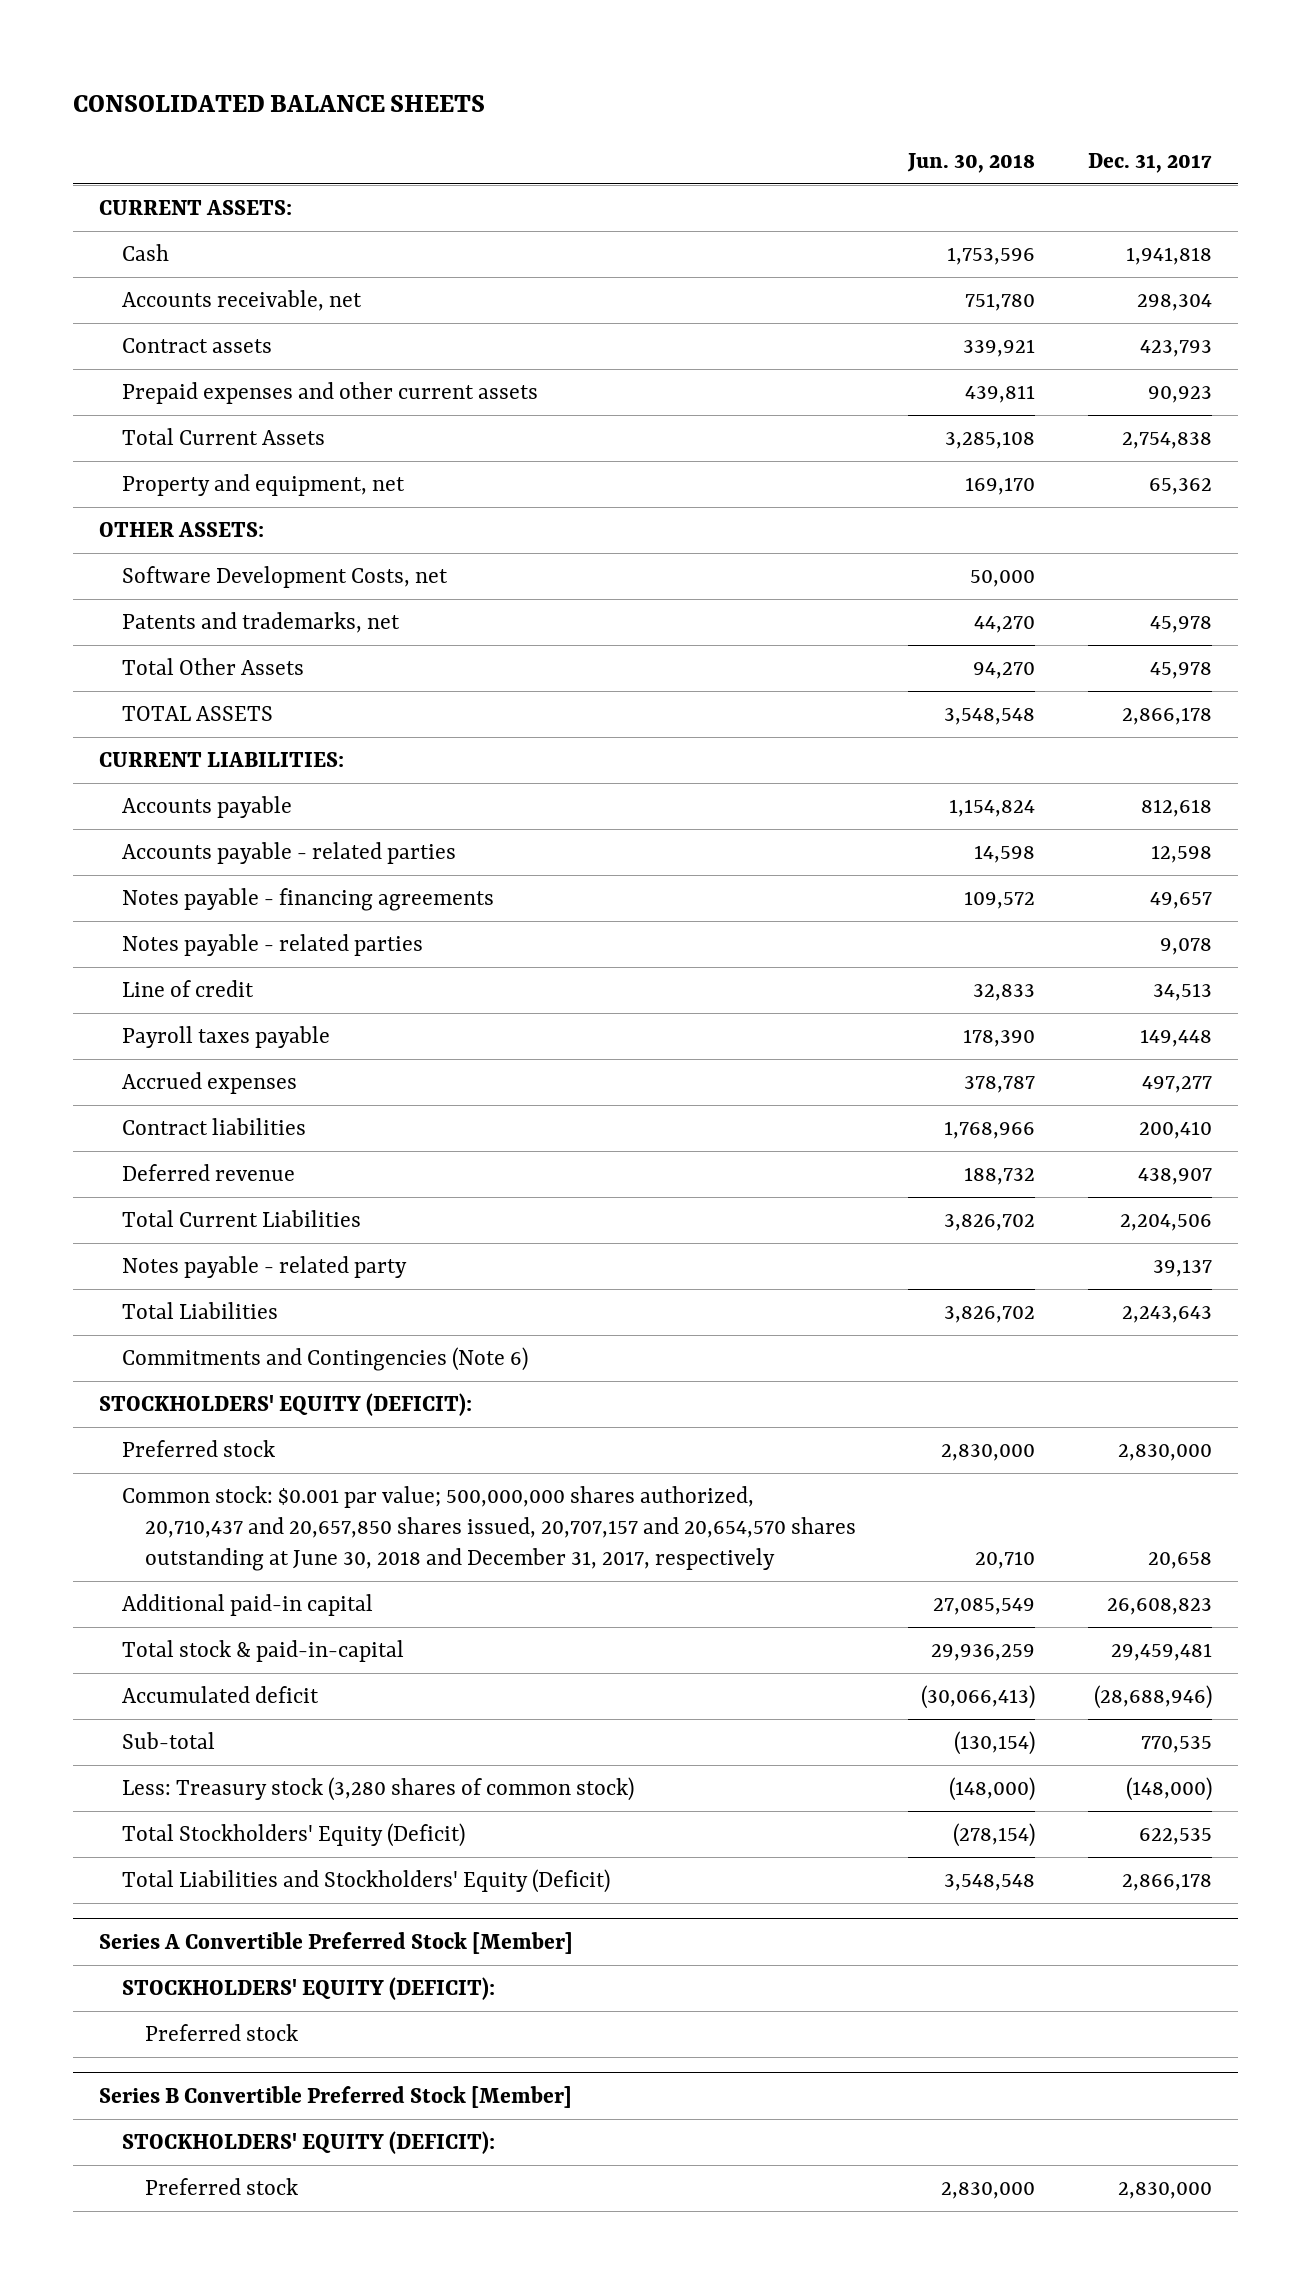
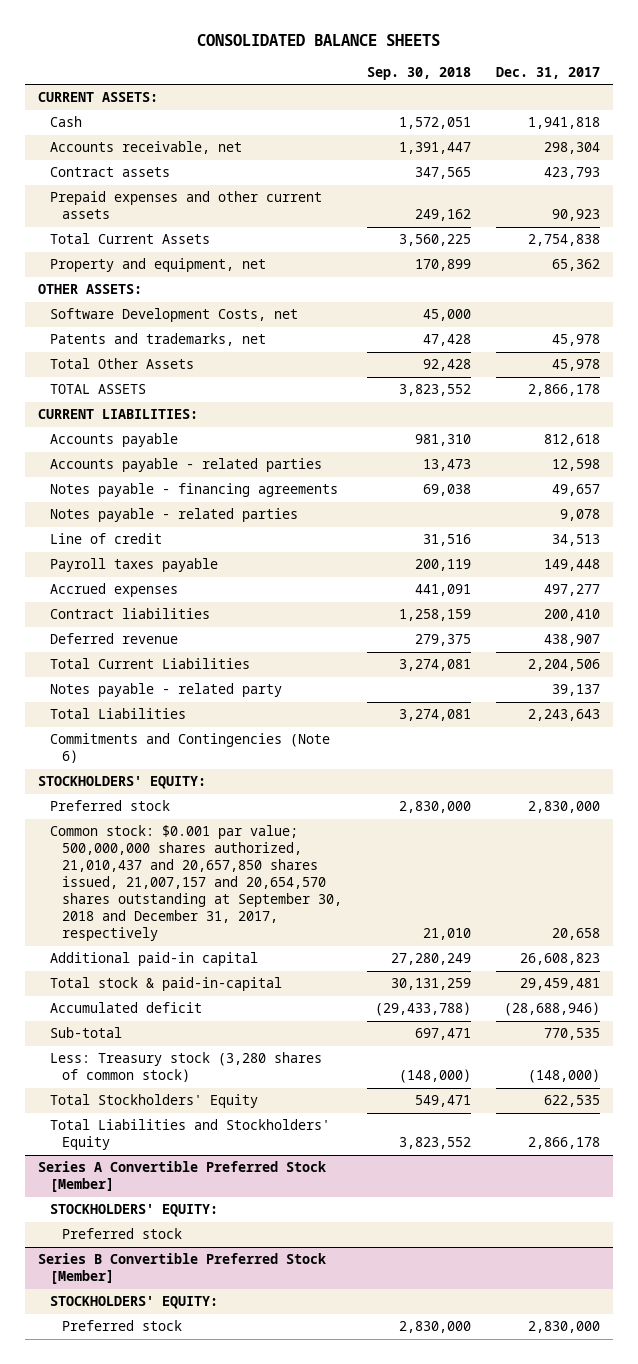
[907,152,1036,173] Jun. 30, 2018 -> none
none -> [367,66,472,80] Sep. 30, 2018
[99,1393,473,1417] STOCKHOLDERS' EQUITY (DEFICIT): -> [37,776,206,790] STOCKHOLDERS' EQUITY:
[122,1486,856,1572] Common stock: $0.001 par value; 500,000,000 shares authorized, 20,710,437 and 20,657,850 shares issued, 20,707,157 and 20,654,570 shares outstanding at June 30, 2018 and December 31, 2017, respectively -> [49,825,343,941] Common stock: $0.001 par value; 500,000,000 shares authorized, 21,010,437 and 20,657,850 shares issued, 21,007,157 and 20,654,570 shares outstanding at September 30, 2018 and December 31, 2017, respectively
[122,1823,466,1848] Total Stockholders' Equity (Deficit) -> [49,1094,258,1109] Total Stockholders' Equity
[122,1869,611,1894] Total Liabilities and Stockholders' Equity (Deficit) -> [49,1119,330,1151] Total Liabilities and Stockholders' Equity
[122,1977,496,2001] STOCKHOLDERS' EQUITY (DEFICIT): -> [49,1204,218,1218] STOCKHOLDERS' EQUITY:
[122,2131,496,2155] STOCKHOLDERS' EQUITY (DEFICIT): -> [49,1296,218,1310] STOCKHOLDERS' EQUITY:

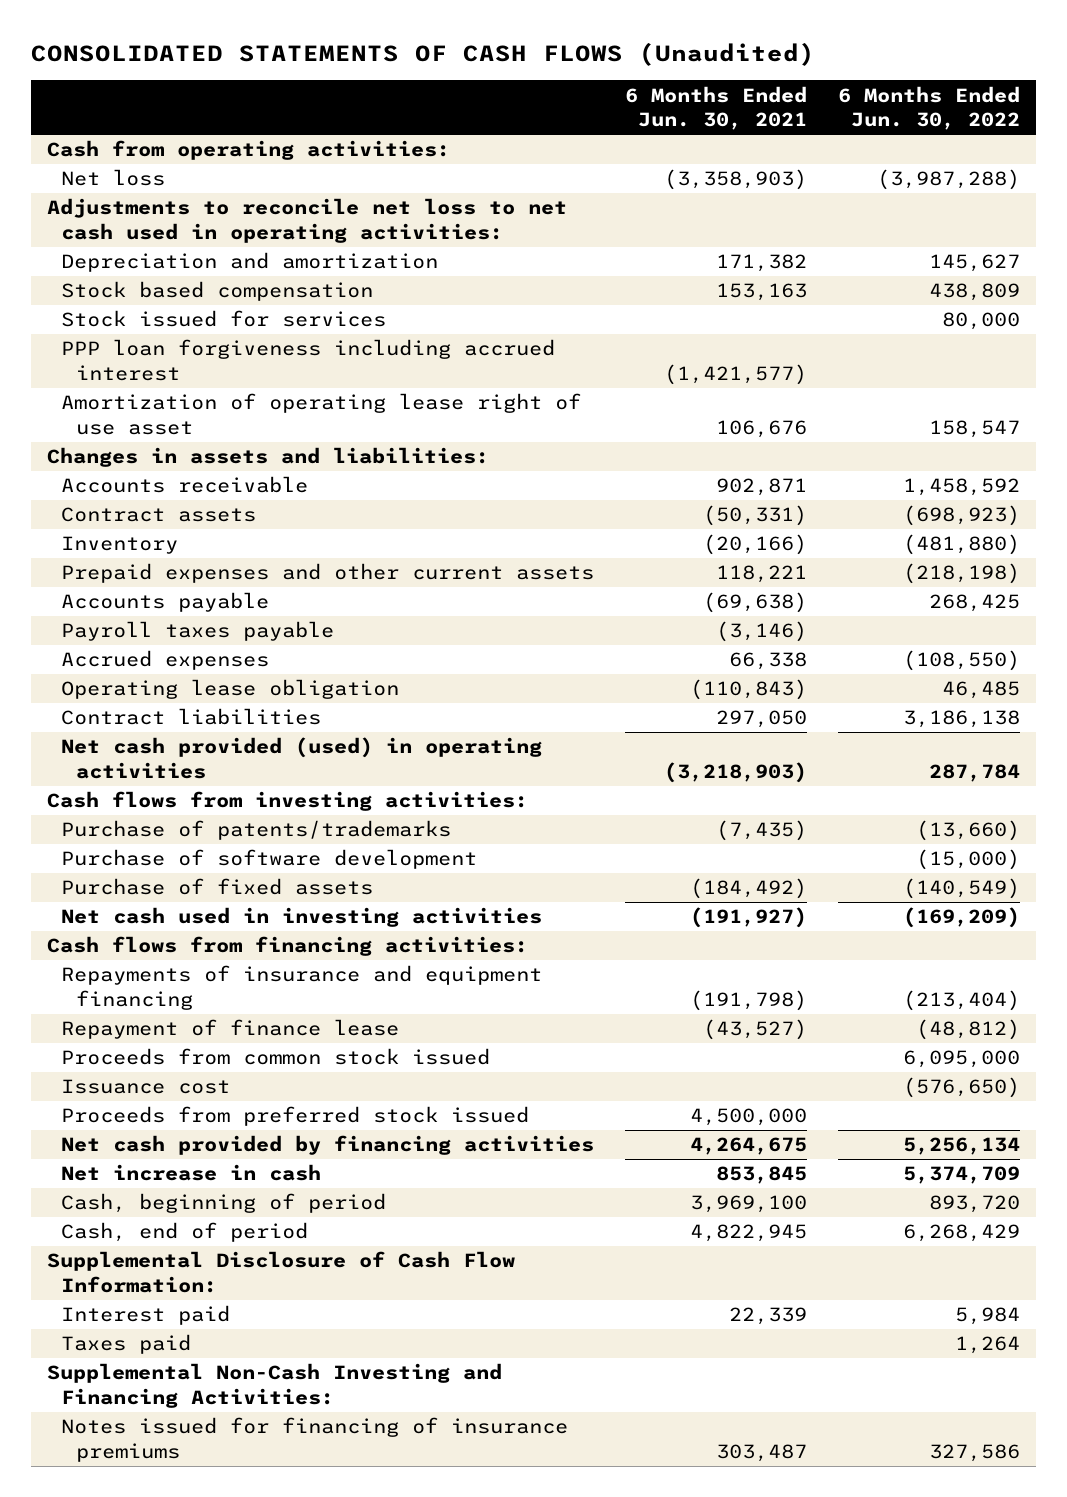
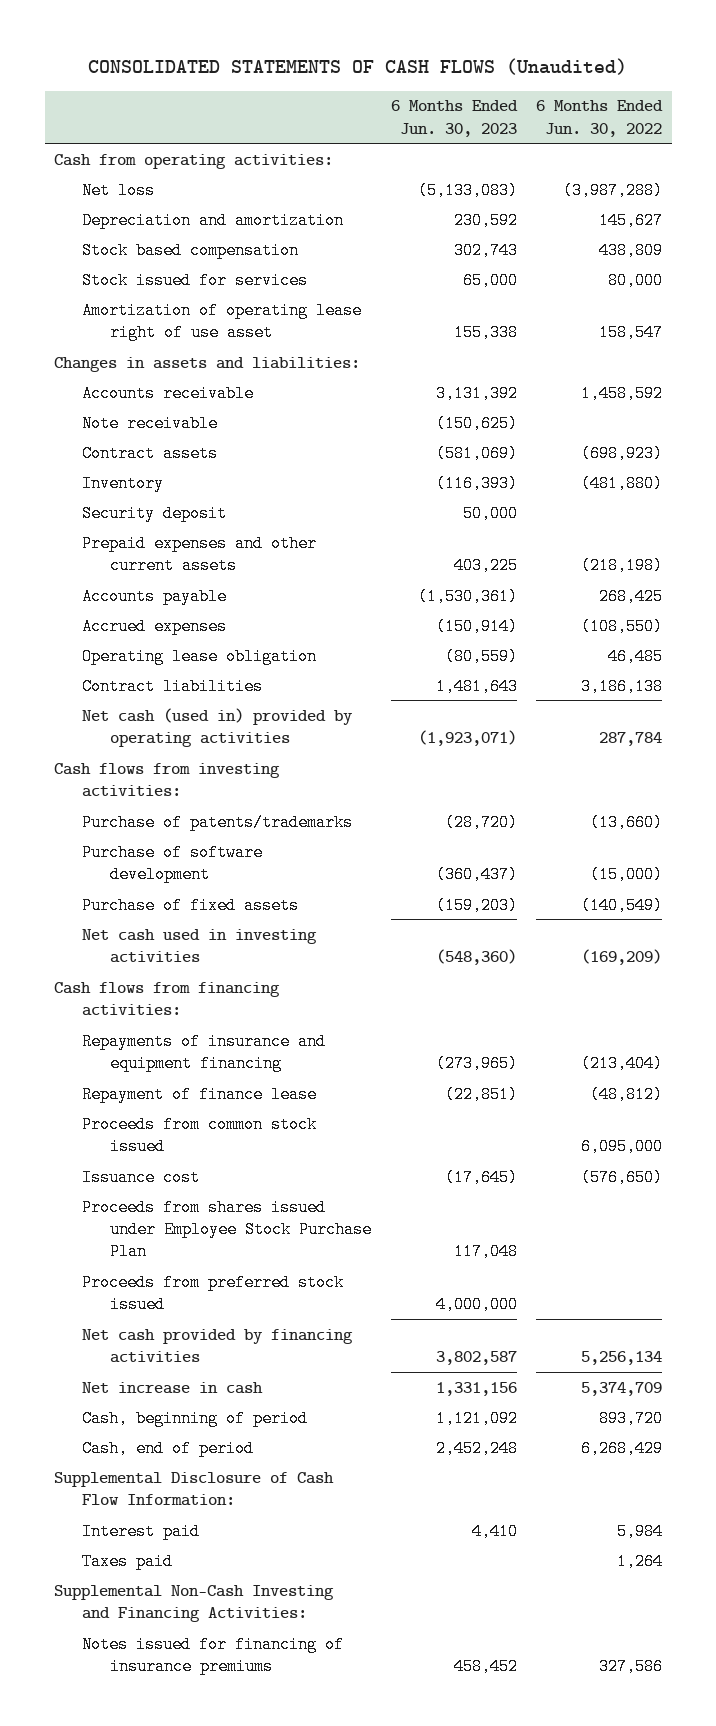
[625,85,808,131] 6 Months Ended Jun. 30, 2021 -> none
none -> [390,100,518,137] 6 Months Ended Jun. 30, 2023
[46,198,567,243] Adjustments to reconcile net loss to net cash used in operating activities: -> none
[61,339,556,381] PPP loan forgiveness including accrued interest -> none
none -> [82,414,219,432] Note receivable
none -> [82,504,228,522] Security deposit
[61,621,335,642] Payroll taxes payable -> none
[61,737,543,779] Net cash provided (used) in operating activities -> [82,707,354,748] Net cash (used in) provided by operating activities
none -> [82,1198,373,1261] Proceeds from shares issued under Employee Stock Purchase Plan

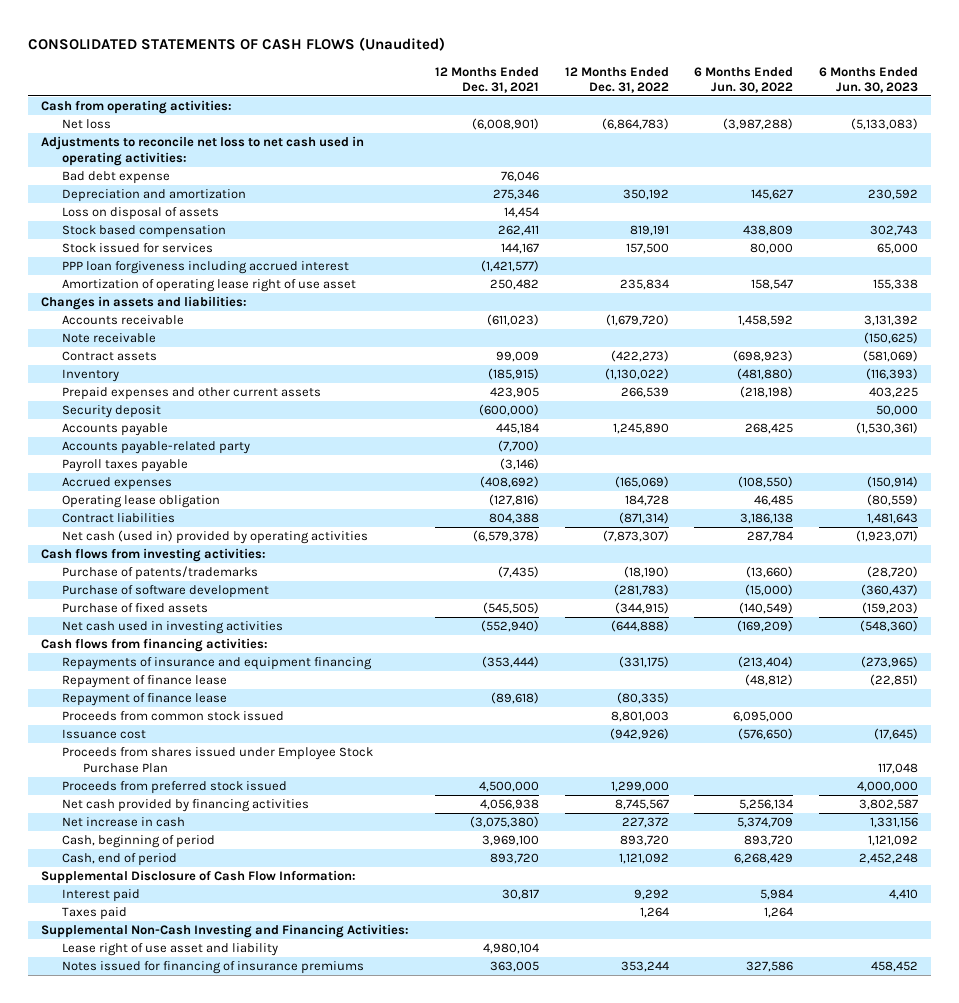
none -> [434,66,539,93] 12 Months Ended Dec. 31, 2021
none -> [564,66,669,93] 12 Months Ended Dec. 31, 2022
none -> [41,136,365,166] Adjustments to reconcile net loss to net cash used in operating activities:
none -> [62,171,171,185] Bad debt expense
none -> [62,207,220,221] Loss on disposal of assets
none -> [62,261,350,275] PPP loan forgiveness including accrued interest
[82,504,228,522] Security deposit -> [62,405,162,419] Security deposit
none -> [62,441,251,455] Accounts payable-related party
none -> [62,459,189,473] Payroll taxes payable
none -> [62,693,228,707] Repayment of finance lease
none -> [62,943,279,957] Lease right of use asset and liability

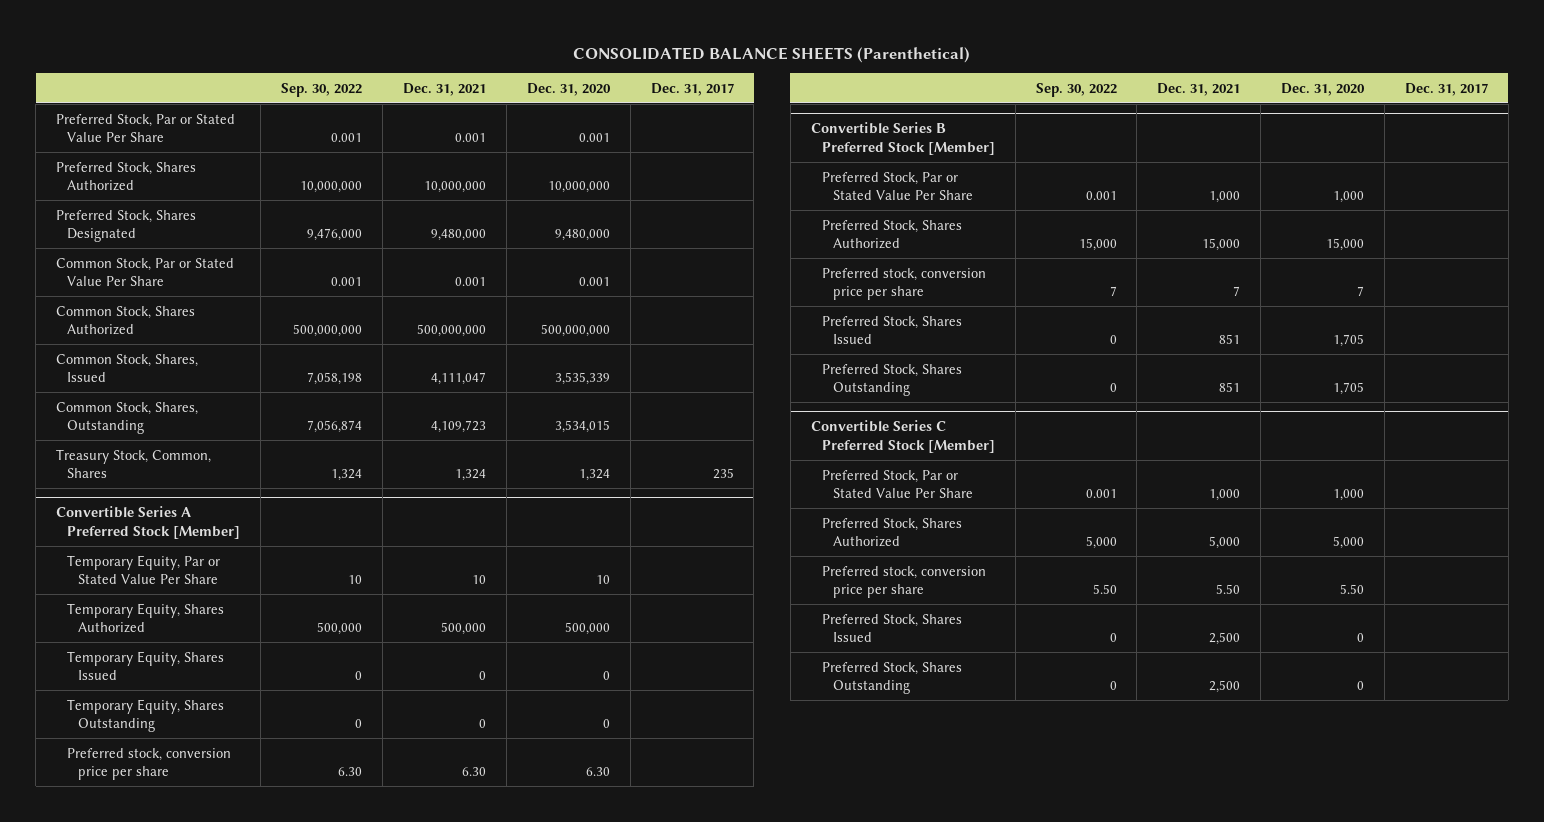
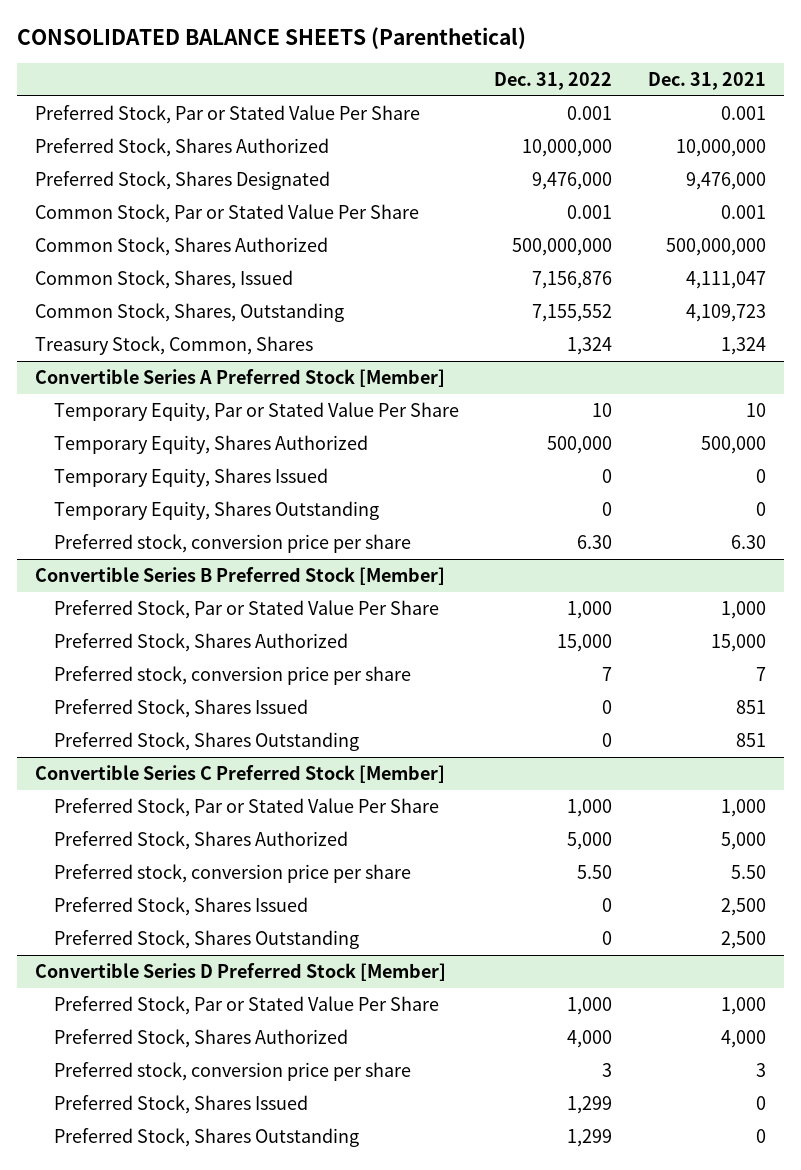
[281,82,363,97] Sep. 30, 2022 -> none
[526,82,611,96] Dec. 31, 2020 -> none
[650,82,734,96] Dec. 31, 2017 -> none
none -> [494,72,613,91] Dec. 31, 2022
[430,229,486,242] 9,480,000 -> [686,171,767,190] 9,476,000
none -> [34,962,446,981] Convertible Series D Preferred Stock [Member]
none -> [53,995,439,1015] Preferred Stock, Par or Stated Value Per Share
none -> [53,1028,348,1048] Preferred Stock, Shares Authorized
none -> [53,1061,411,1081] Preferred stock, conversion price per share
none -> [53,1094,308,1114] Preferred Stock, Shares Issued
none -> [53,1127,359,1147] Preferred Stock, Shares Outstanding

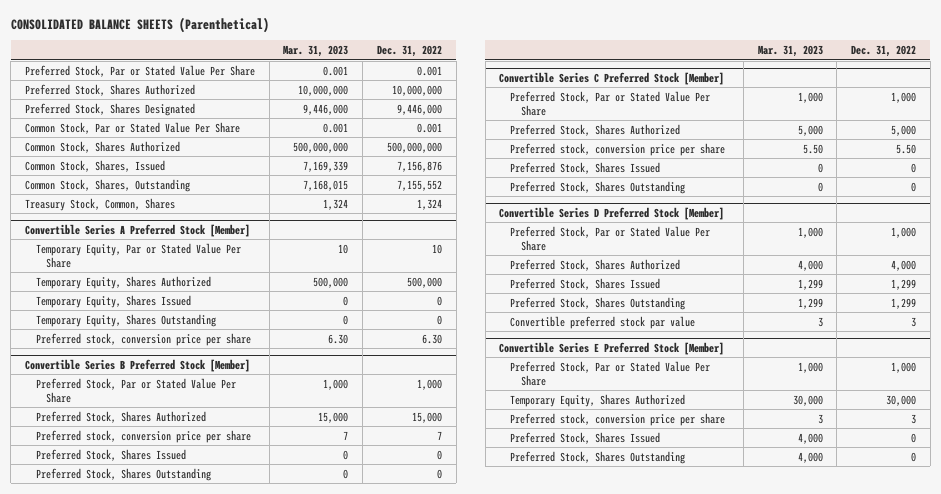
[648,72,767,91] Dec. 31, 2021 -> none
none -> [283,44,349,57] Mar. 31, 2023
[532,171,613,190] 9,476,000 -> [396,103,442,115] 9,446,000
[53,1061,411,1081] Preferred stock, conversion price per share -> none
none -> [509,315,695,329] Convertible preferred stock par value
none -> [499,341,725,355] Convertible Series E Preferred Stock [Member]
none -> [509,360,710,386] Preferred Stock, Par or Stated Value Per Share
none -> [509,393,685,407] Temporary Equity, Shares Authorized
none -> [509,412,725,426] Preferred stock, conversion price per share
none -> [509,431,660,444] Preferred Stock, Shares Issued
none -> [509,450,685,464] Preferred Stock, Shares Outstanding

